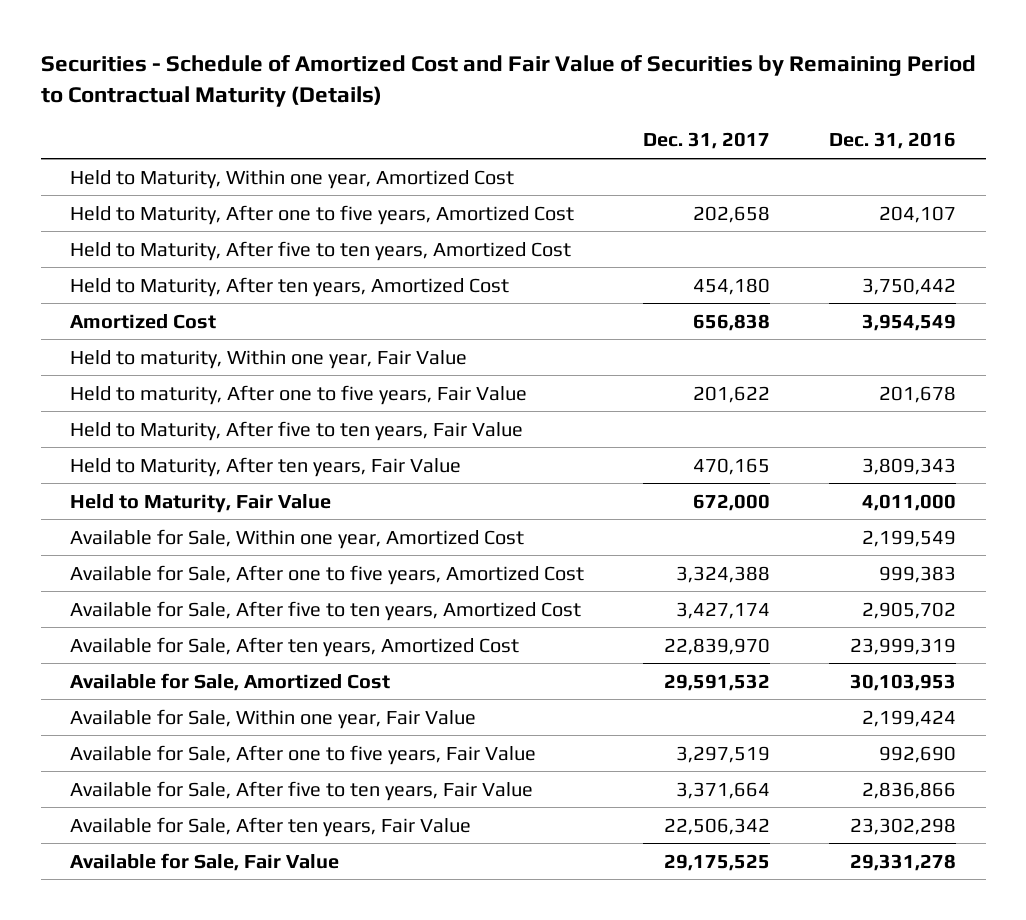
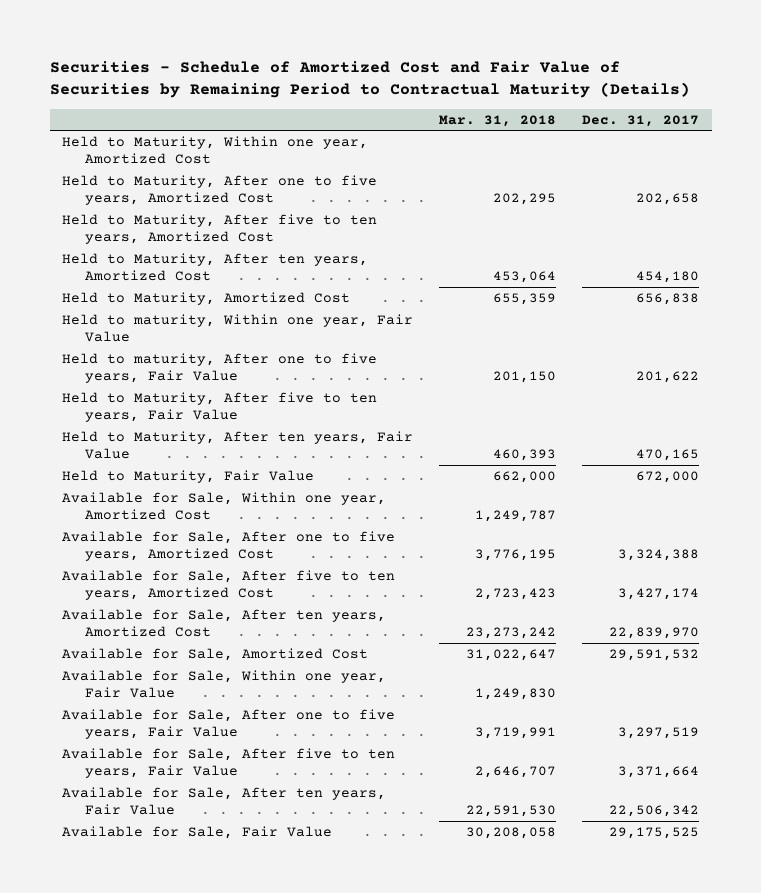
[829,132,957,150] Dec. 31, 2016 -> none
none -> [439,114,557,127] Mar. 31, 2018
[70,313,217,329] Amortized Cost -> [62,292,351,306] Held to Maturity, Amortized Cost

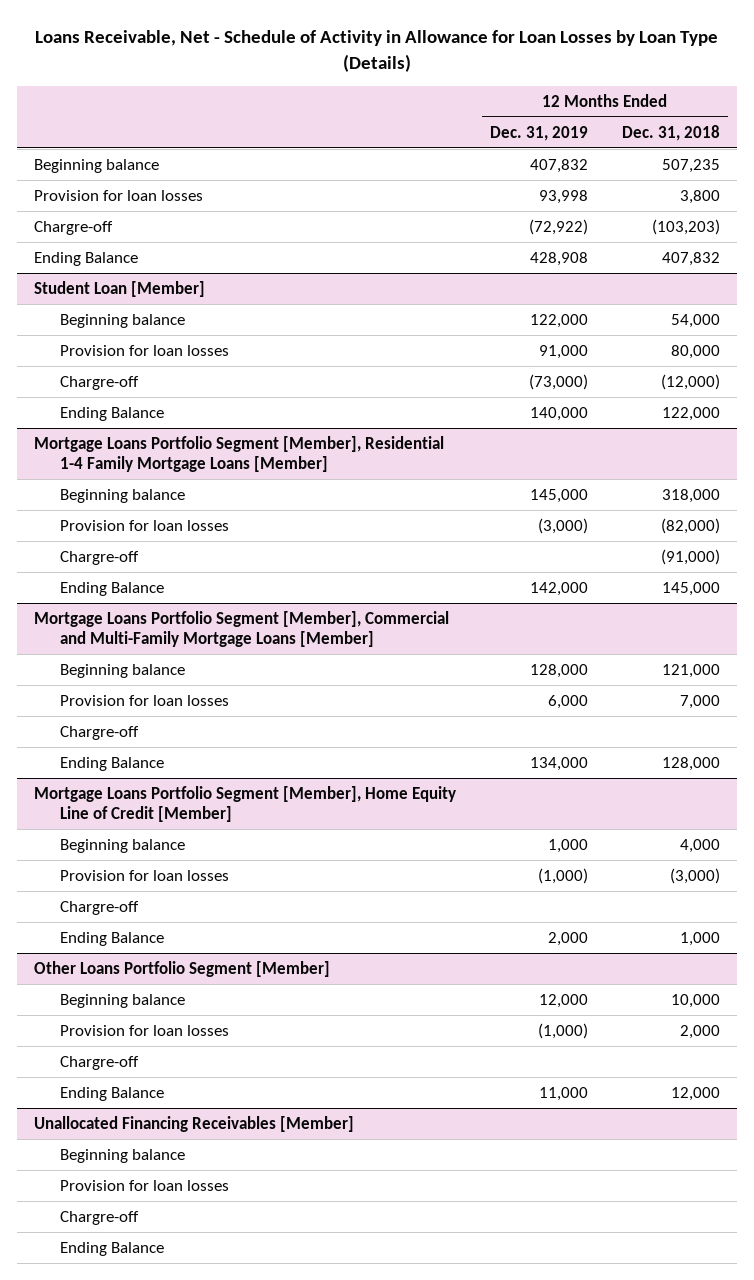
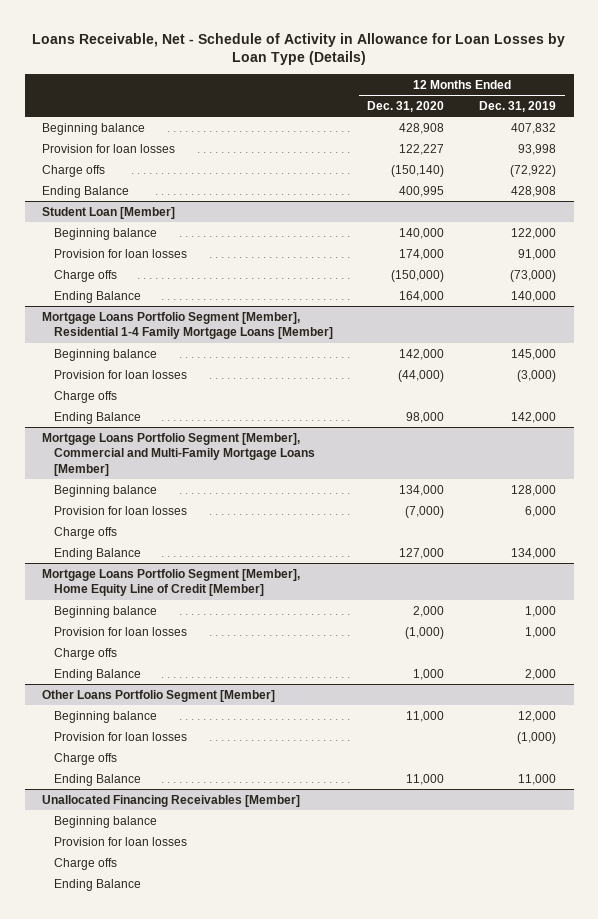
[621,124,720,141] Dec. 31, 2018 -> none
none -> [367,100,445,112] Dec. 31, 2020
[34,220,114,235] Chargre-off -> [42,164,106,177] Charge offs
[59,375,139,390] Chargre-off -> none
none -> [53,269,117,282] Charge offs
[59,550,139,565] Chargre-off -> none
none -> [53,390,117,403] Charge offs
[59,725,139,740] Chargre-off -> none
none -> [53,526,117,539] Charge offs
[59,900,139,915] Chargre-off -> none
[538,867,589,884] (1,000) -> [525,626,557,638] 1,000
none -> [53,647,117,660] Charge offs
[59,1055,139,1070] Chargre-off -> none
none -> [53,752,117,765] Charge offs
[59,1210,139,1225] Chargre-off -> none
none -> [53,857,117,870] Charge offs

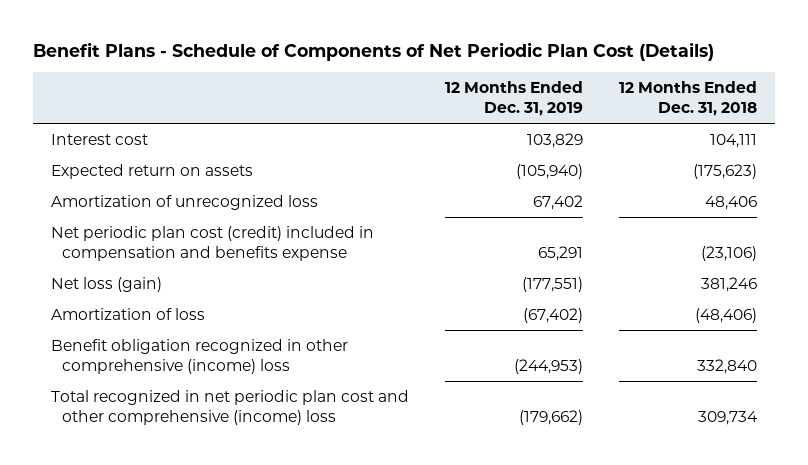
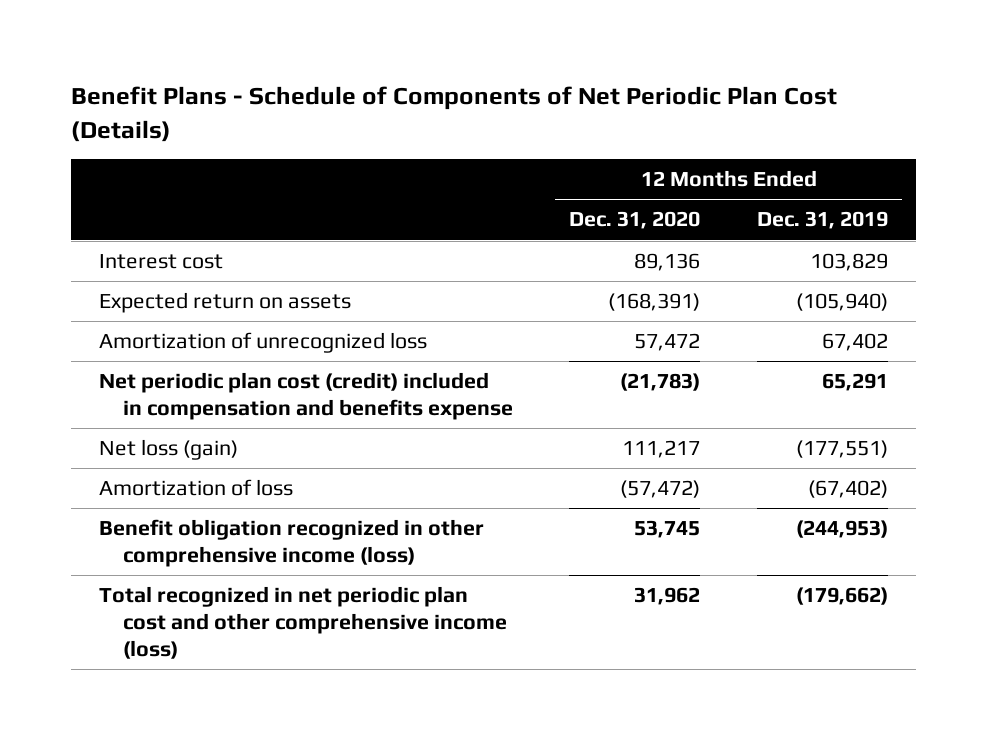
[619,81,758,117] 12 Months Ended Dec. 31, 2018 -> none
none -> [569,211,701,230] Dec. 31, 2020
[50,338,348,374] Benefit obligation recognized in other comprehensive (income) loss -> [99,519,485,567] Benefit obligation recognized in other comprehensive income (loss)
[50,389,409,425] Total recognized in net periodic plan cost and other comprehensive (income) loss -> [99,586,507,659] Total recognized in net periodic plan cost and other comprehensive income (loss)

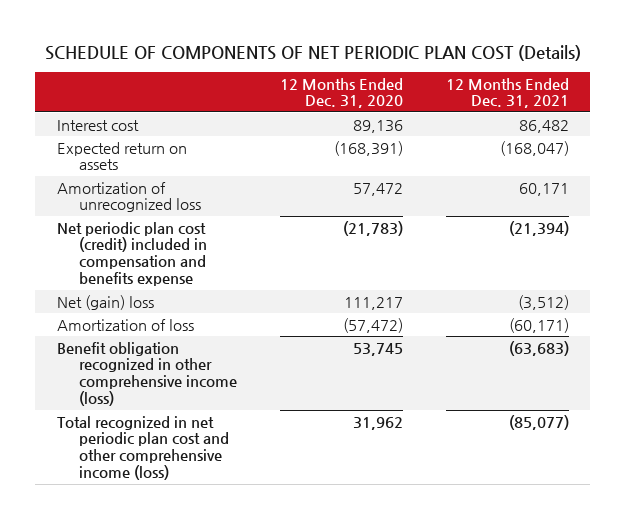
[71,86,838,142] Benefit Plans - Schedule of Components of Net Periodic Plan Cost (Details) -> [44,44,581,61] SCHEDULE OF COMPONENTS OF NET PERIODIC PLAN COST (Details)
[756,211,888,230] Dec. 31, 2019 -> none
none -> [445,77,569,109] 12 Months Ended Dec. 31, 2021
[99,439,239,461] Net loss (gain) -> [56,294,154,310] Net (gain) loss

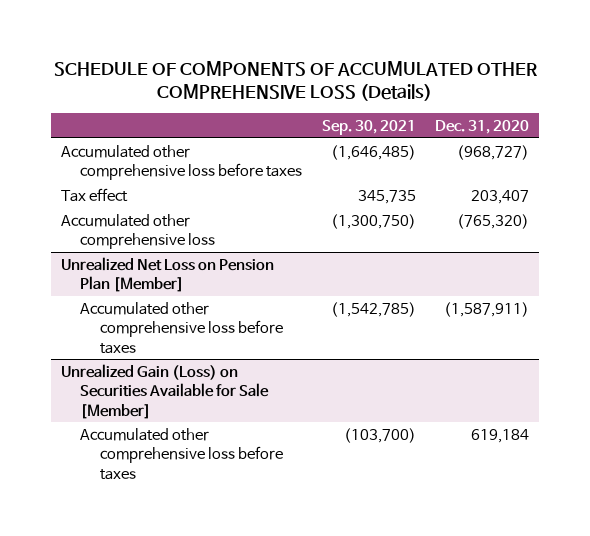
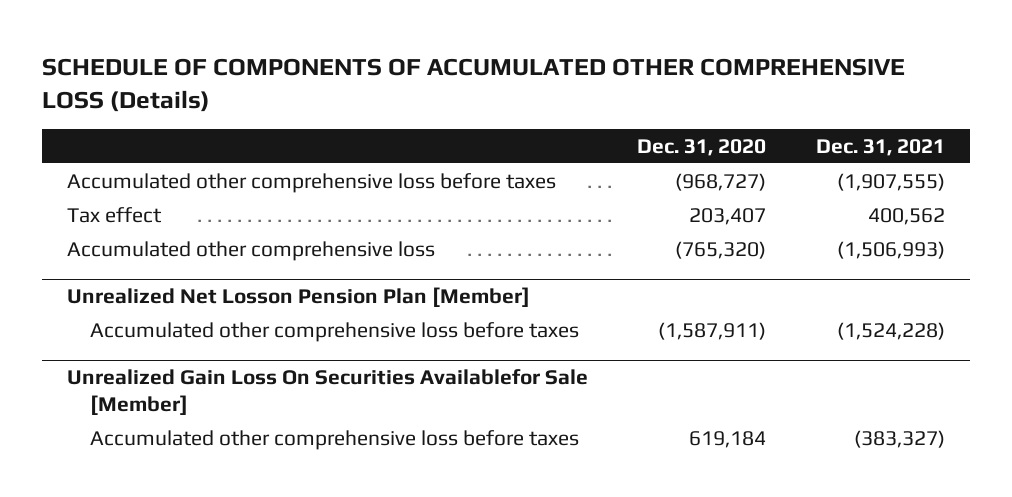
[321,119,416,135] Sep. 30, 2021 -> none
none -> [815,138,945,156] Dec. 31, 2021
[60,256,274,293] Unrealized Net Loss on Pension Plan [Member] -> [66,287,530,308] Unrealized Net Losson Pension Plan [Member]
[60,363,270,419] Unrealized Gain (Loss) on Securities Available for Sale [Member] -> [66,369,588,415] Unrealized Gain Loss On Securities Availablefor Sale [Member]

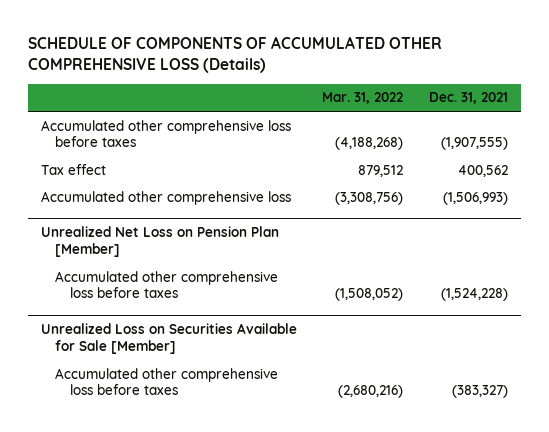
[637,138,767,156] Dec. 31, 2020 -> none
none -> [322,92,404,105] Mar. 31, 2022
[66,287,530,308] Unrealized Net Losson Pension Plan [Member] -> [40,225,279,257] Unrealized Net Loss on Pension Plan [Member]
[66,369,588,415] Unrealized Gain Loss On Securities Availablefor Sale [Member] -> [40,322,297,354] Unrealized Loss on Securities Available for Sale [Member]

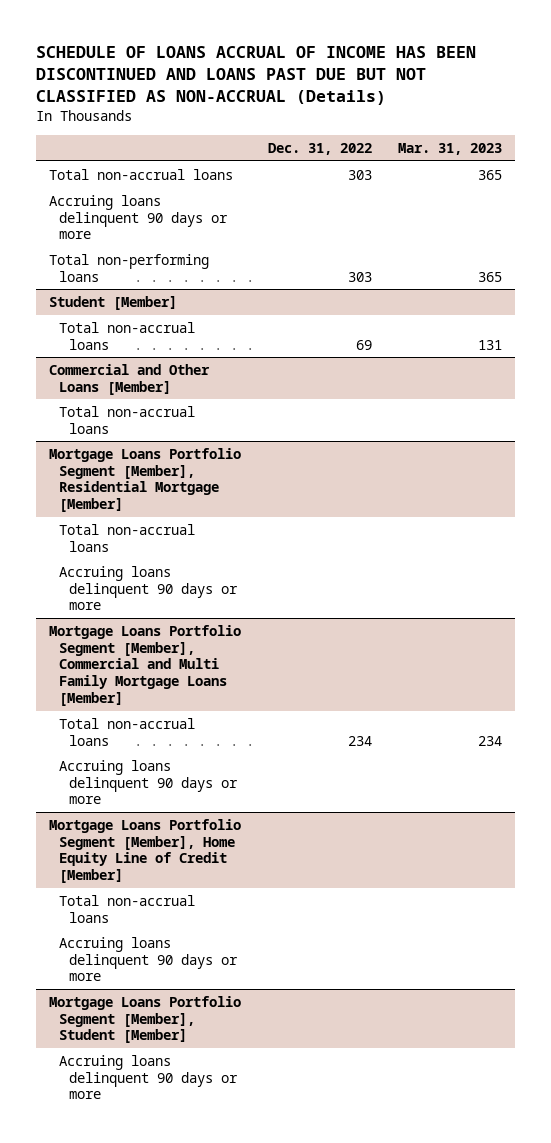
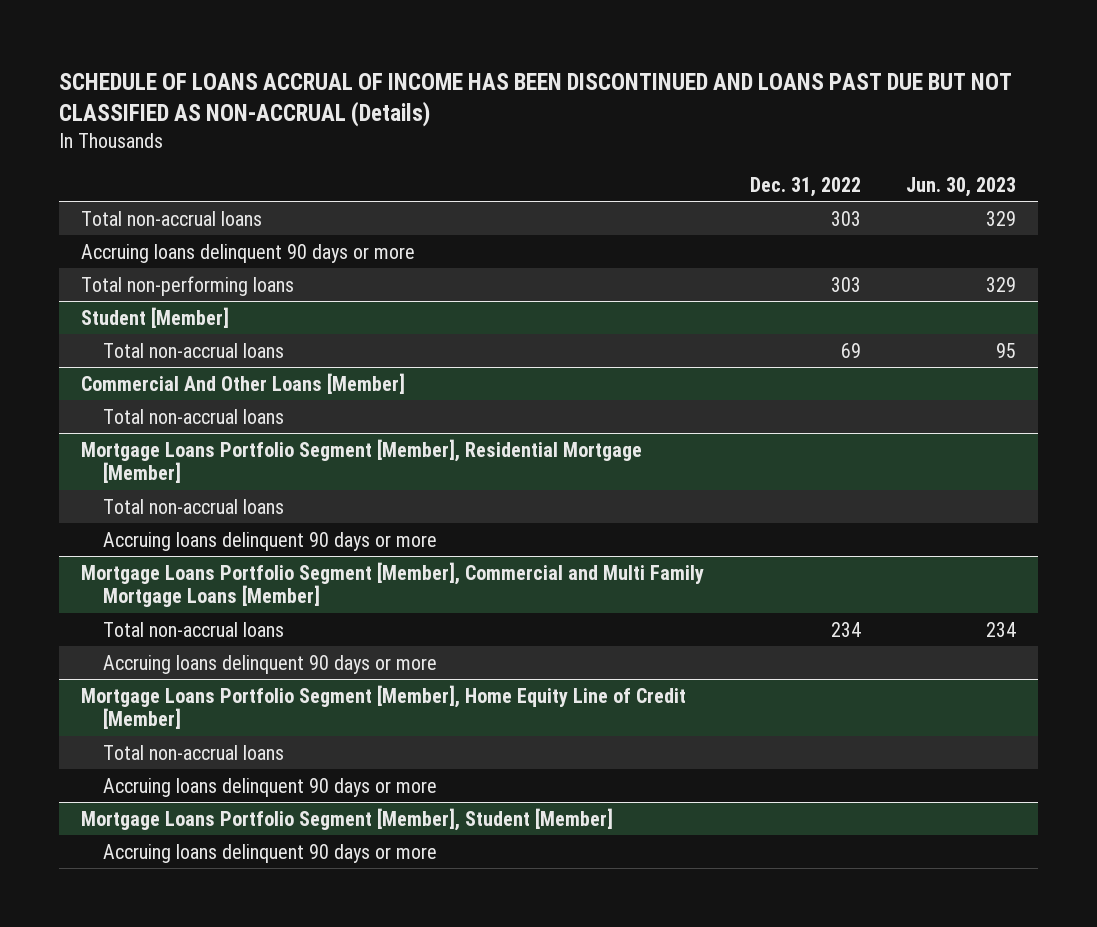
[398,143,503,156] Mar. 31, 2023 -> none
none -> [905,176,1016,197] Jun. 30, 2023
[48,363,210,395] Commercial and Other Loans [Member] -> [81,372,406,394] Commercial And Other Loans [Member]

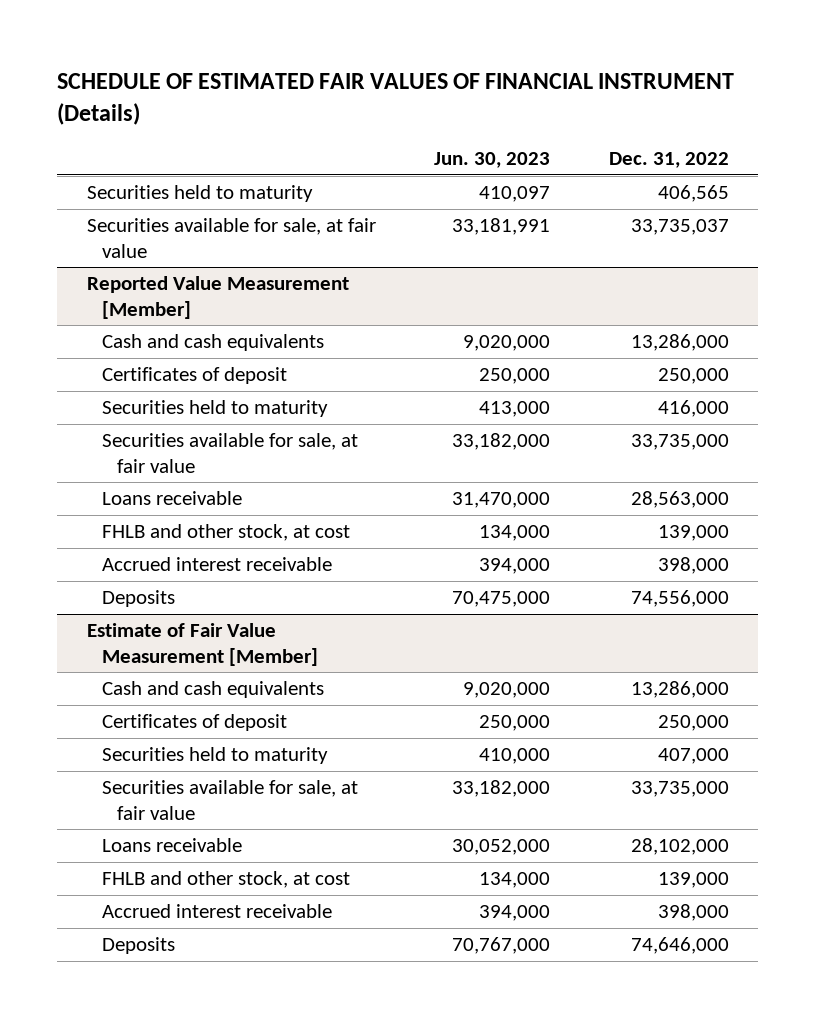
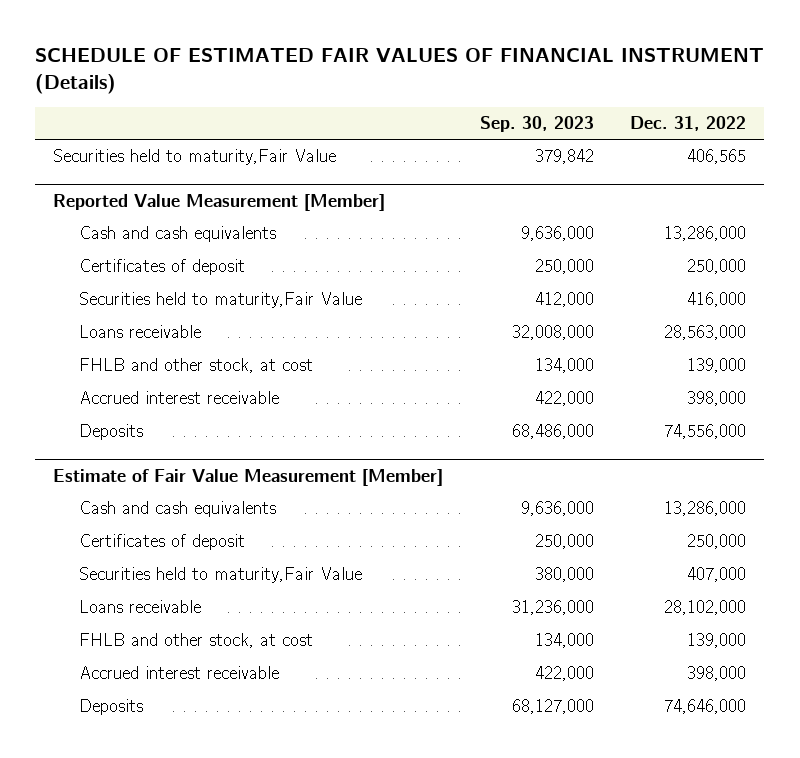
[434,152,551,169] Jun. 30, 2023 -> none
none -> [479,116,594,133] Sep. 30, 2023
[86,218,376,258] Securities available for sale, at fair value -> none
[86,185,313,203] Securities held to maturity -> [53,149,337,166] Securities held to maturity,Fair Value
[101,433,358,473] Securities available for sale, at fair value -> none
[101,400,328,418] Securities held to maturity -> [78,292,362,309] Securities held to maturity,Fair Value
[101,780,358,820] Securities available for sale, at fair value -> none
[101,747,328,765] Securities held to maturity -> [78,567,362,584] Securities held to maturity,Fair Value

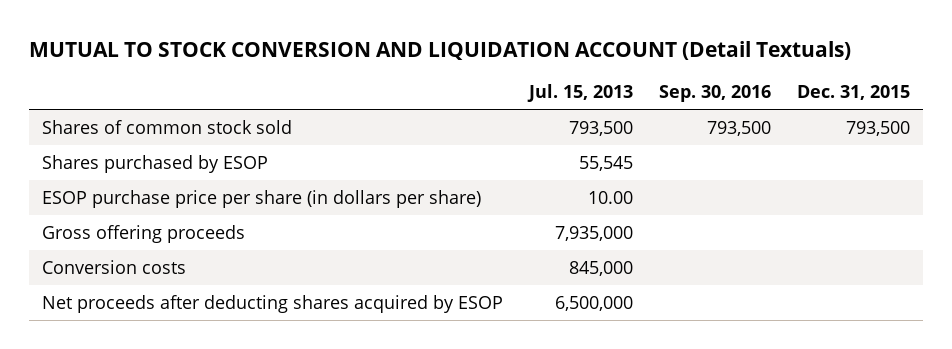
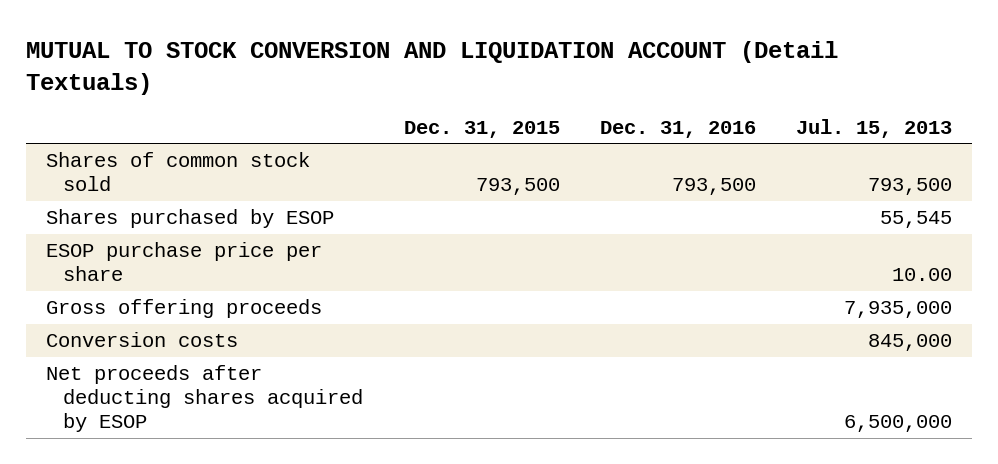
[659,85,772,103] Sep. 30, 2016 -> none
none -> [599,120,756,138] Dec. 31, 2016
[42,189,482,208] ESOP purchase price per share (in dollars per share) -> [46,242,323,282] ESOP purchase price per share

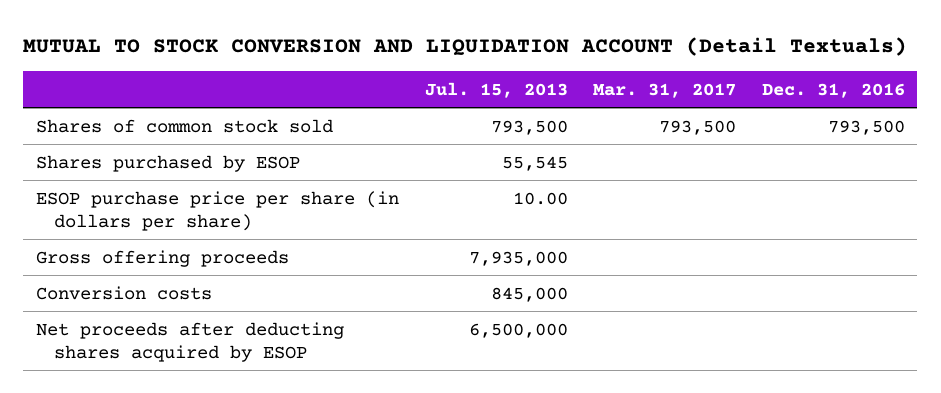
[403,120,560,138] Dec. 31, 2015 -> none
none -> [593,82,737,98] Mar. 31, 2017
[46,242,323,282] ESOP purchase price per share -> [36,190,400,231] ESOP purchase price per share (in dollars per share)

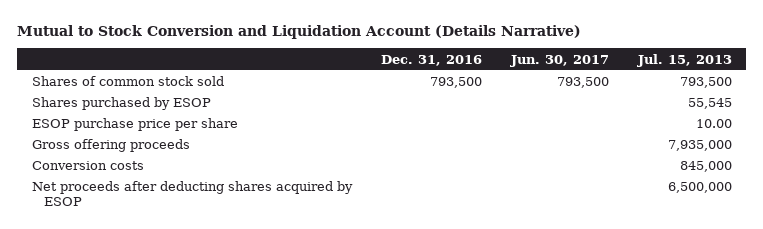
[23,37,908,57] MUTUAL TO STOCK CONVERSION AND LIQUIDATION ACCOUNT (Detail Textuals) -> [17,25,582,40] Mutual to Stock Conversion and Liquidation Account (Details Narrative)
[593,82,737,98] Mar. 31, 2017 -> none
none -> [509,54,609,67] Jun. 30, 2017
[36,190,400,231] ESOP purchase price per share (in dollars per share) -> [31,118,238,132] ESOP purchase price per share

